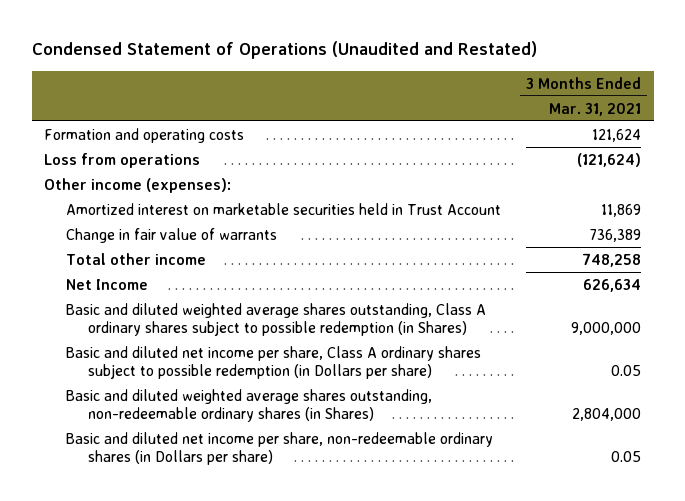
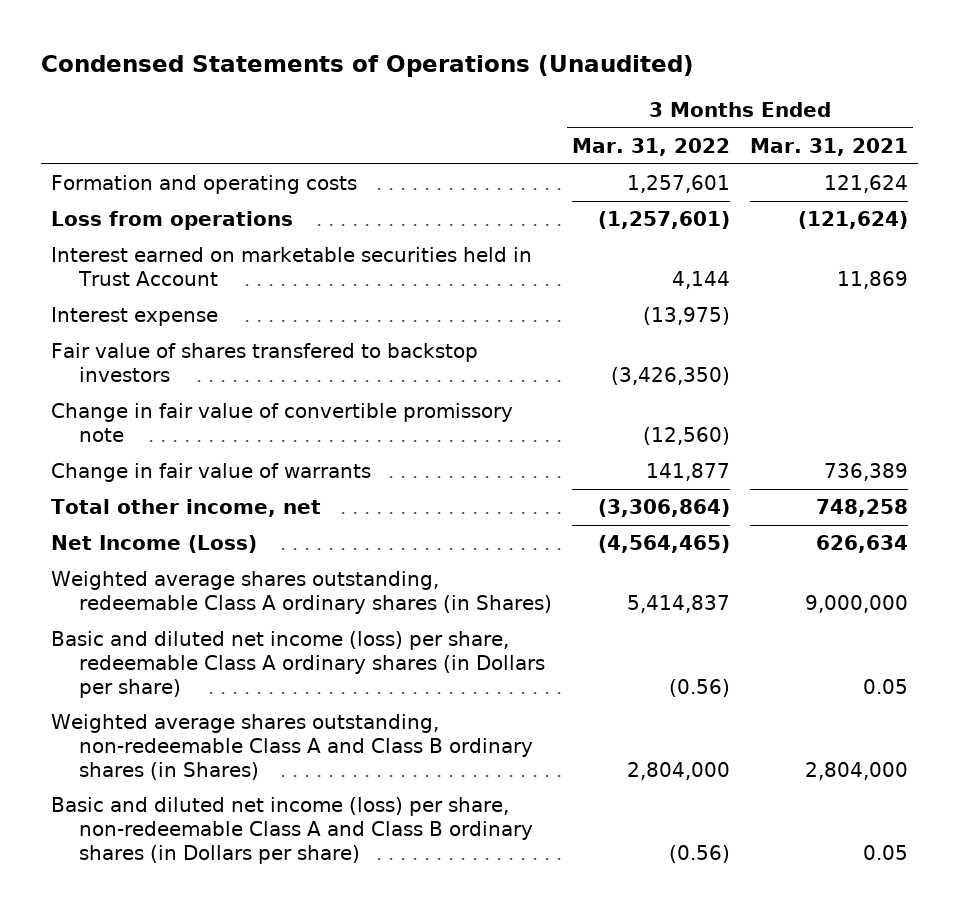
[31,41,537,60] Condensed Statement of Operations (Unaudited and Restated) -> [41,54,695,77] Condensed Statements of Operations (Unaudited)
none -> [572,138,731,157] Mar. 31, 2022
[44,177,232,193] Other income (expenses): -> none
[65,202,501,215] Amortized interest on marketable securities held in Trust Account -> [51,247,533,286] Interest earned on marketable securities held in Trust Account
none -> [51,307,219,327] Interest expense
none -> [51,343,479,382] Fair value of shares transfered to backstop investors
none -> [51,403,514,442] Change in fair value of convertible promissory note
[65,252,206,265] Total other income -> [51,499,322,518] Total other income, net
[65,278,148,290] Net Income -> [51,535,258,554] Net Income (Loss)
[65,302,486,336] Basic and diluted weighted average shares outstanding, Class A ordinary shares subject to possible redemption (in Shares) -> [51,571,553,614] Weighted average shares outstanding, redeemable Class A ordinary shares (in Shares)
[65,345,481,379] Basic and diluted net income per share, Class A ordinary shares subject to possible redemption (in Dollars per share) -> [51,631,546,698] Basic and diluted net income (loss) per share, redeemable Class A ordinary shares (in Dollars per share)
[65,388,432,422] Basic and diluted weighted average shares outstanding, non-redeemable ordinary shares (in Shares) -> [51,714,534,780] Weighted average shares outstanding, non-redeemable Class A and Class B ordinary shares (in Shares)
[65,431,493,465] Basic and diluted net income per share, non-redeemable ordinary shares (in Dollars per share) -> [51,797,534,864] Basic and diluted net income (loss) per share, non-redeemable Class A and Class B ordinary shares (in Dollars per share)

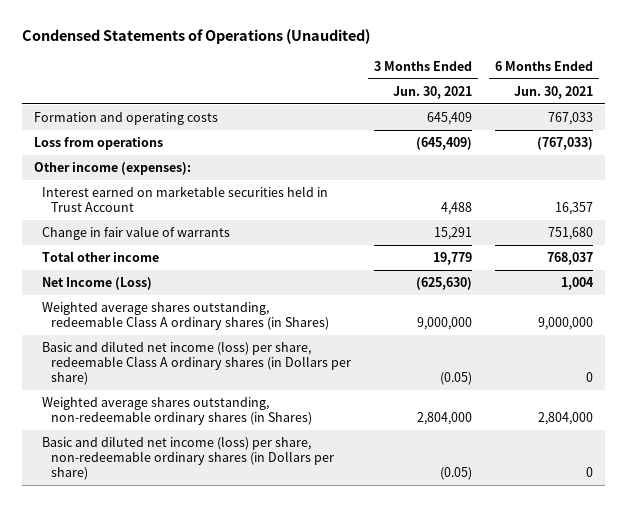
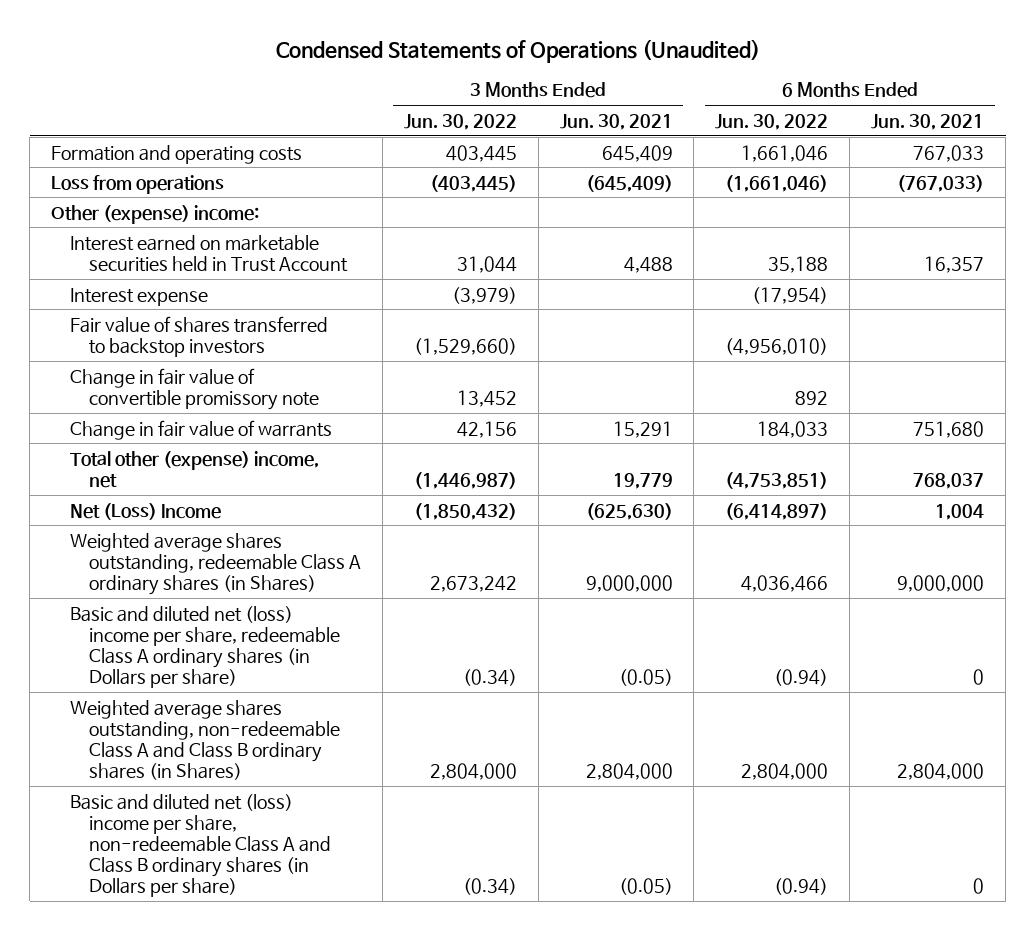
none -> [403,113,517,130] Jun. 30, 2022
none -> [715,113,829,130] Jun. 30, 2022
[33,161,191,175] Other income (expenses): -> [51,204,260,224] Other (expense) income:
none -> [69,287,208,306] Interest expense
none -> [69,315,328,357] Fair value of shares transferred to backstop investors
none -> [69,367,319,410] Change in fair value of convertible promissory note
[42,250,160,262] Total other income -> [69,450,319,488] Total other (expense) income, net
[42,276,153,290] Net Income (Loss) -> [69,502,221,520] Net (Loss) Income
[42,340,352,385] Basic and diluted net income (loss) per share, redeemable Class A ordinary shares (in Dollars per share) -> [69,605,340,689] Basic and diluted net (loss) income per share, redeemable Class A ordinary shares (in Dollars per share)
[42,396,313,425] Weighted average shares outstanding, non-redeemable ordinary shares (in Shares) -> [69,699,340,781] Weighted average shares outstanding, non-redeemable Class A and Class B ordinary shares (in Shares)
[42,435,335,480] Basic and diluted net income (loss) per share, non-redeemable ordinary shares (in Dollars per share) -> [69,793,331,898] Basic and diluted net (loss) income per share, non-redeemable Class A and Class B ordinary shares (in Dollars per share)

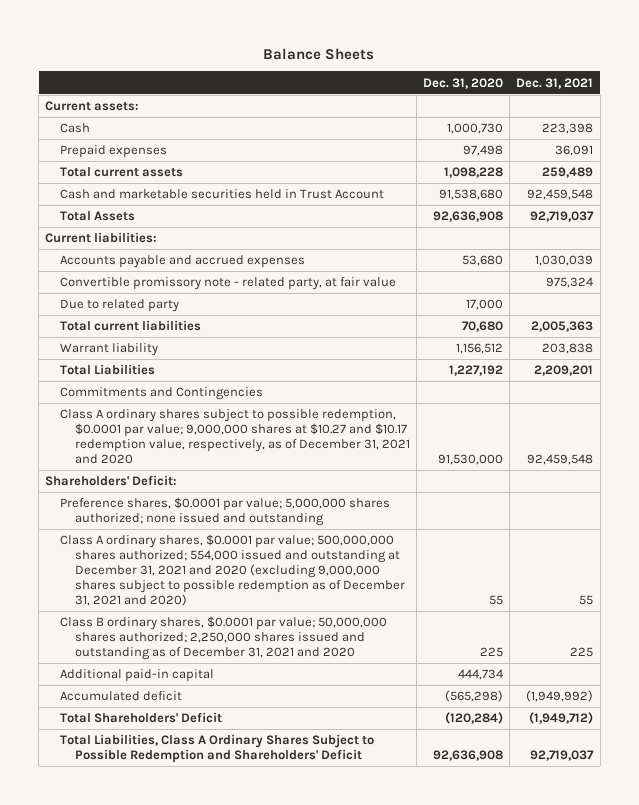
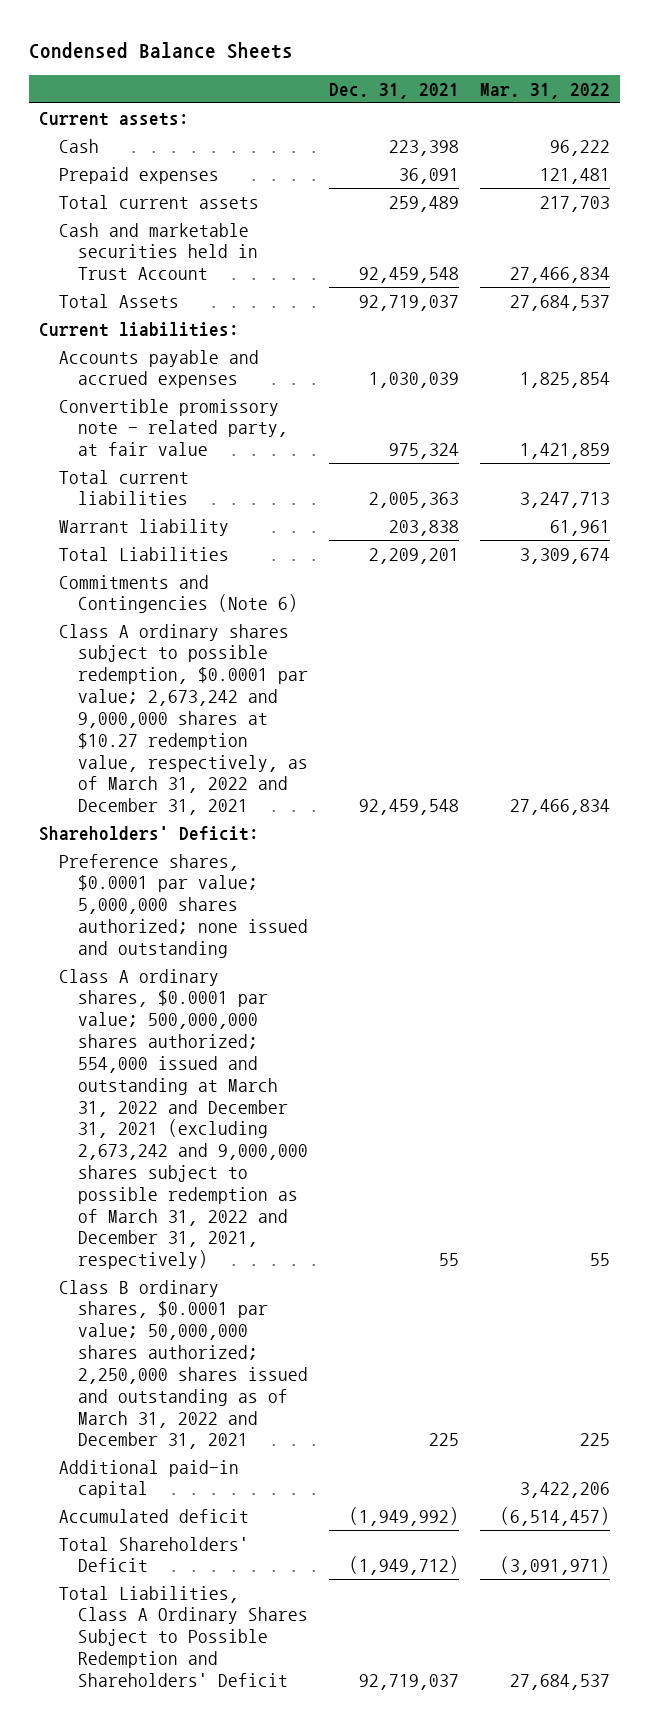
[263,47,375,60] Balance Sheets -> [28,41,293,59] Condensed Balance Sheets
[423,77,504,89] Dec. 31, 2020 -> none
none -> [479,82,610,99] Mar. 31, 2022
[60,299,180,313] Due to related party -> none
[60,387,264,401] Commitments and Contingencies -> [58,574,299,614] Commitments and Contingencies (Note 6)
[60,409,410,464] Class A ordinary shares subject to possible redemption, $0.0001 par value; 9,000,000 shares at $10.27 and $10.17 redemption value, respectively, as of December 31, 2021 and 2020 -> [58,623,309,816] Class A ordinary shares subject to possible redemption, $0.0001 par value; 2,673,242 and 9,000,000 shares at $10.27 redemption value, respectively, as of March 31, 2022 and December 31, 2021
[60,534,405,606] Class A ordinary shares, $0.0001 par value; 500,000,000 shares authorized; 554,000 issued and outstanding at December 31, 2021 and 2020 (excluding 9,000,000 shares subject to possible redemption as of December 31, 2021 and 2020) -> [58,968,309,1270] Class A ordinary shares, $0.0001 par value; 500,000,000 shares authorized; 554,000 issued and outstanding at March 31, 2022 and December 31, 2021 (excluding 2,673,242 and 9,000,000 shares subject to possible redemption as of March 31, 2022 and December 31, 2021, respectively)
[60,616,388,660] Class B ordinary shares, $0.0001 par value; 50,000,000 shares authorized; 2,250,000 shares issued and outstanding as of December 31, 2021 and 2020 -> [58,1279,309,1450] Class B ordinary shares, $0.0001 par value; 50,000,000 shares authorized; 2,250,000 shares issued and outstanding as of March 31, 2022 and December 31, 2021

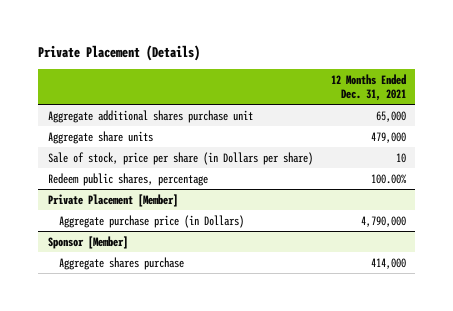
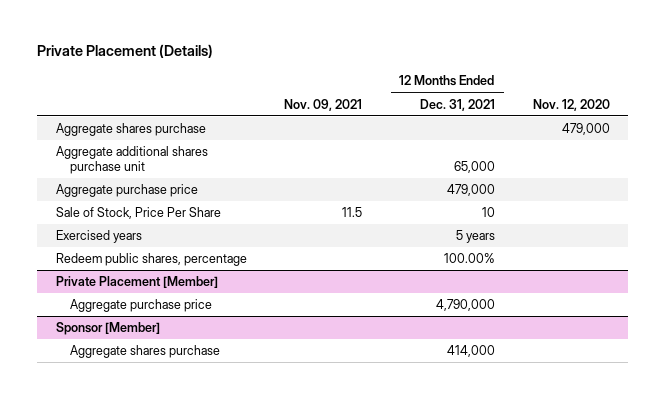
none -> [284,98,363,111] Nov. 09, 2021
none -> [532,98,610,111] Nov. 12, 2020
none -> [55,123,206,137] Aggregate shares purchase
[47,130,153,144] Aggregate share units -> [55,184,198,198] Aggregate purchase price
[47,151,313,165] Sale of stock, price per share (in Dollars per share) -> [55,207,221,220] Sale of Stock, Price Per Share
none -> [55,230,142,244] Exercised years
[58,214,244,228] Aggregate purchase price (in Dollars) -> [69,299,212,313] Aggregate purchase price

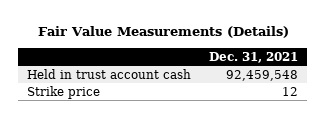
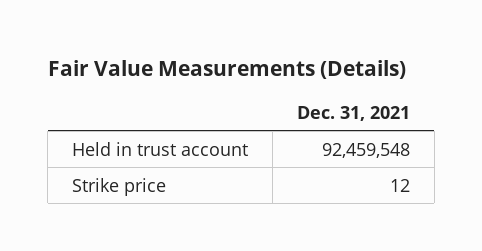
[27,68,192,79] Held in trust account cash -> [71,141,248,156] Held in trust account

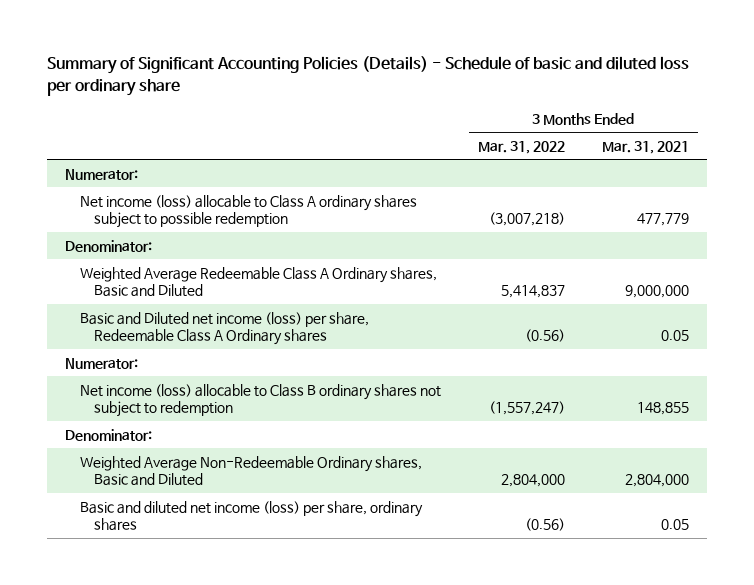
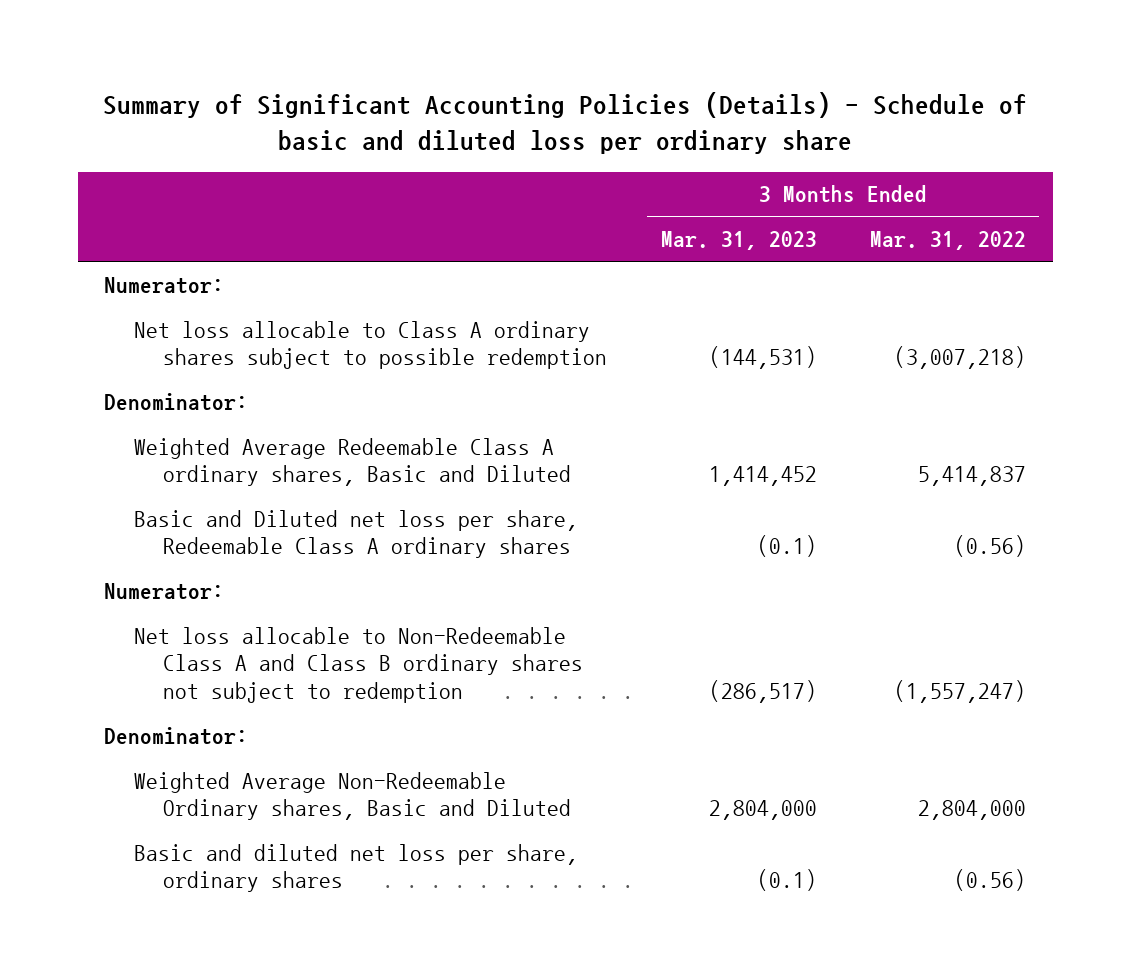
[601,140,689,154] Mar. 31, 2021 -> none
none -> [660,231,817,251] Mar. 31, 2023
[79,194,417,229] Net income (loss) allocable to Class A ordinary shares subject to possible redemption -> [133,320,608,370] Net loss allocable to Class A ordinary shares subject to possible redemption
[79,266,437,298] Weighted Average Redeemable Class A Ordinary shares, Basic and Diluted -> [133,437,572,487] Weighted Average Redeemable Class A ordinary shares, Basic and Diluted
[79,311,369,346] Basic and Diluted net income (loss) per share, Redeemable Class A Ordinary shares -> [133,509,578,559] Basic and Diluted net loss per share, Redeemable Class A ordinary shares
[79,383,441,418] Net income (loss) allocable to Class B ordinary shares not subject to redemption -> [133,626,584,704] Net loss allocable to Non-Redeemable Class A and Class B ordinary shares not subject to redemption
[79,500,423,532] Basic and diluted net income (loss) per share, ordinary shares -> [133,843,578,893] Basic and diluted net loss per share, ordinary shares

